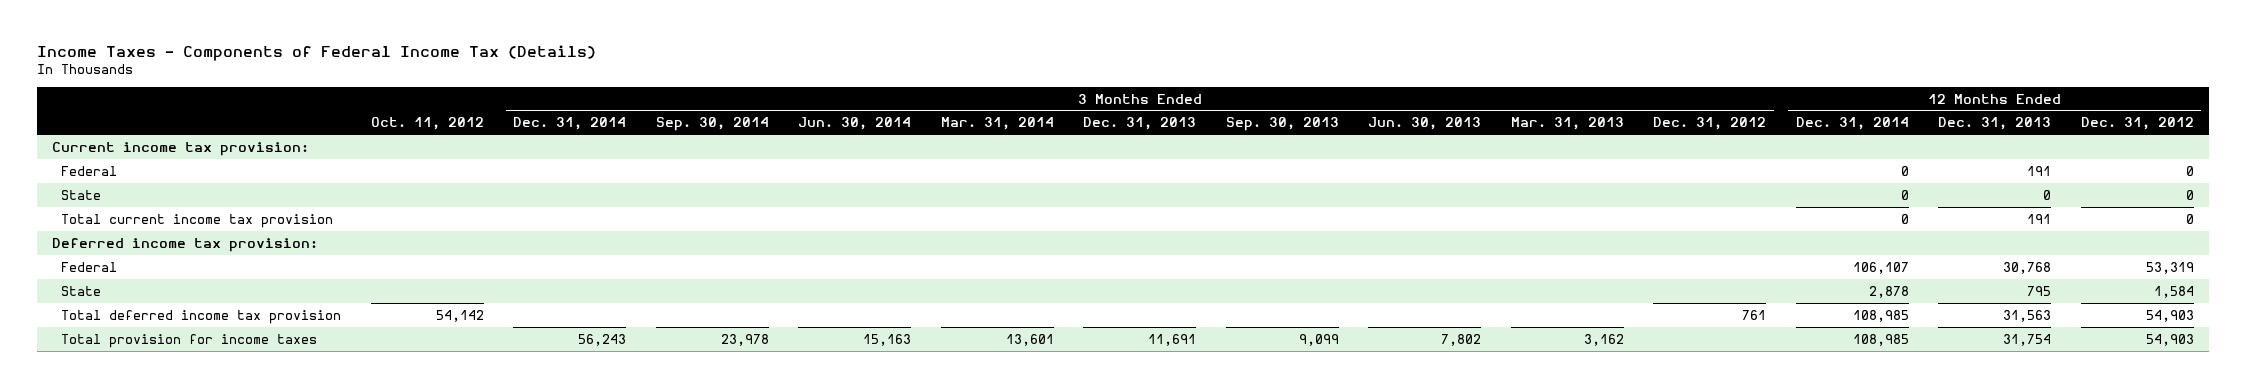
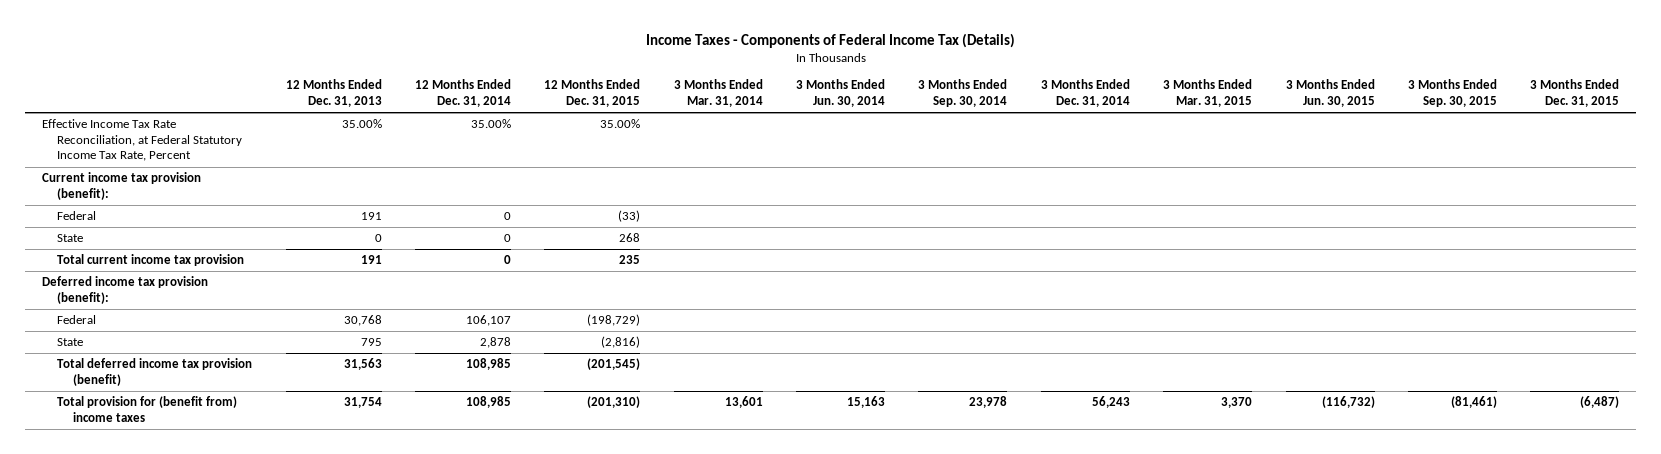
[370,117,484,131] Oct. 11, 2012 -> none
[1083,117,1197,131] Dec. 31, 2013 -> none
[1225,117,1339,132] Sep. 30, 2013 -> none
[1368,117,1482,131] Jun. 30, 2013 -> none
[1510,117,1624,131] Mar. 31, 2013 -> none
[1653,117,1767,131] Dec. 31, 2012 -> none
[2080,117,2194,131] Dec. 31, 2012 -> none
none -> [544,79,641,107] 12 Months Ended Dec. 31, 2015
none -> [1163,79,1253,107] 3 Months Ended Mar. 31, 2015
none -> [1285,79,1375,107] 3 Months Ended Jun. 30, 2015
none -> [1407,79,1497,107] 3 Months Ended Sep. 30, 2015
none -> [1530,79,1620,107] 3 Months Ended Dec. 31, 2015
none -> [42,119,243,162] Effective Income Tax Rate Reconciliation, at Federal Statutory Income Tax Rate, Percent
[51,141,309,156] Current income tax provision: -> [42,172,202,200] Current income tax provision (benefit):
[51,237,318,252] Deferred income tax provision: -> [42,276,209,304] Deferred income tax provision (benefit):
[61,309,342,324] Total deferred income tax provision -> [57,358,253,386] Total deferred income tax provision (benefit)
[61,333,318,348] Total provision for income taxes -> [57,396,238,422] Total provision for (benefit from) income taxes

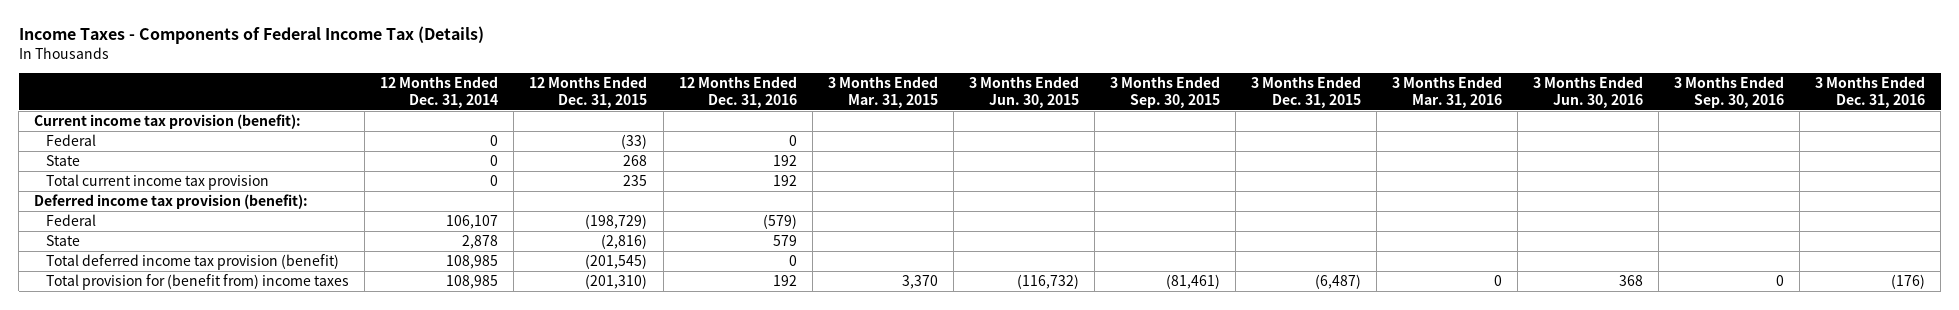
[285,79,382,107] 12 Months Ended Dec. 31, 2013 -> none
[673,79,763,107] 3 Months Ended Mar. 31, 2014 -> none
[796,79,886,107] 3 Months Ended Jun. 30, 2014 -> none
[918,79,1008,107] 3 Months Ended Sep. 30, 2014 -> none
[1040,79,1130,107] 3 Months Ended Dec. 31, 2014 -> none
none -> [678,76,797,108] 12 Months Ended Dec. 31, 2016
none -> [1391,76,1502,108] 3 Months Ended Mar. 31, 2016
none -> [1533,76,1644,108] 3 Months Ended Jun. 30, 2016
none -> [1674,76,1785,108] 3 Months Ended Sep. 30, 2016
none -> [1815,76,1926,108] 3 Months Ended Dec. 31, 2016
[42,119,243,162] Effective Income Tax Rate Reconciliation, at Federal Statutory Income Tax Rate, Percent -> none

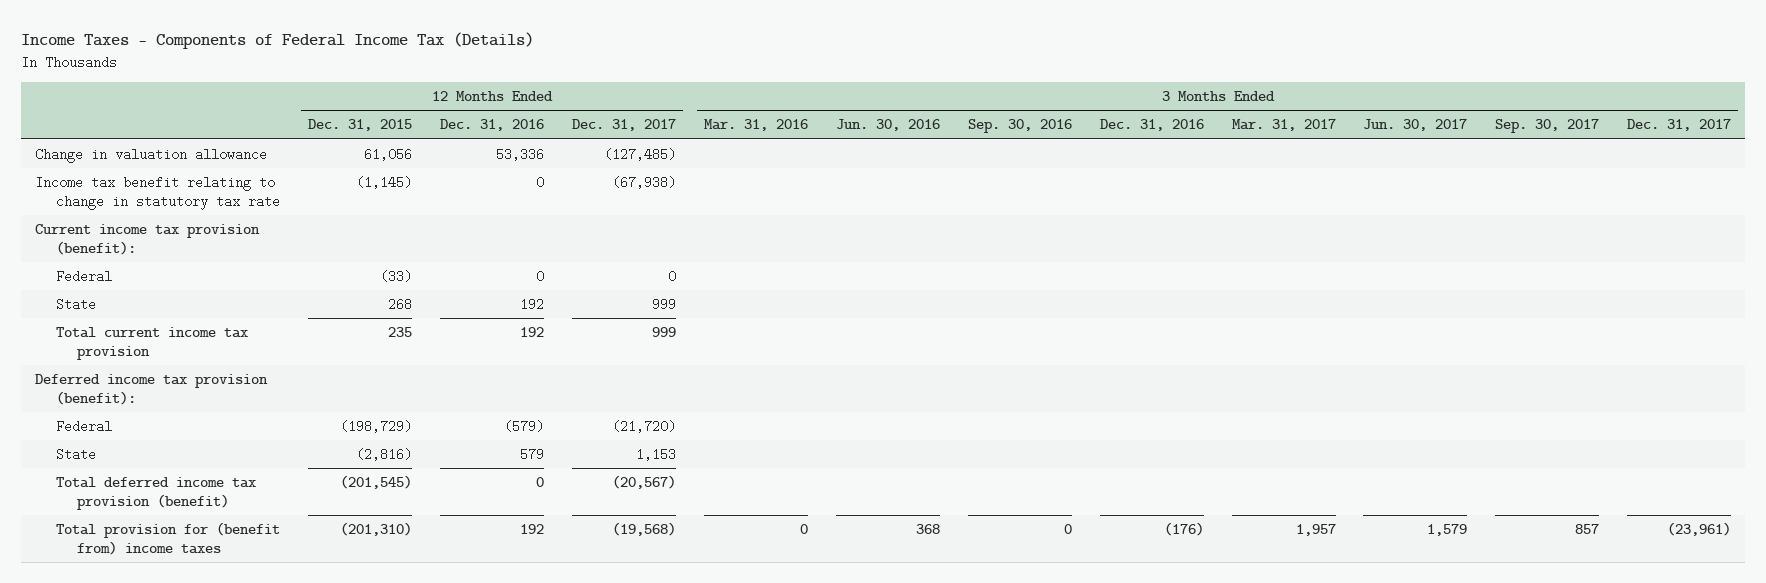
[380,76,499,108] 12 Months Ended Dec. 31, 2014 -> none
[827,76,938,108] 3 Months Ended Mar. 31, 2015 -> none
[968,76,1079,108] 3 Months Ended Jun. 30, 2015 -> none
[1109,76,1220,108] 3 Months Ended Sep. 30, 2015 -> none
[1250,76,1361,108] 3 Months Ended Dec. 31, 2015 -> none
none -> [571,119,676,132] Dec. 31, 2017
none -> [1231,119,1336,132] Mar. 31, 2017
none -> [1363,119,1468,132] Jun. 30, 2017
none -> [1495,119,1600,134] Sep. 30, 2017
none -> [1627,119,1732,132] Dec. 31, 2017
none -> [34,147,267,163] Change in valuation allowance
none -> [34,175,280,210] Income tax benefit relating to change in statutory tax rate

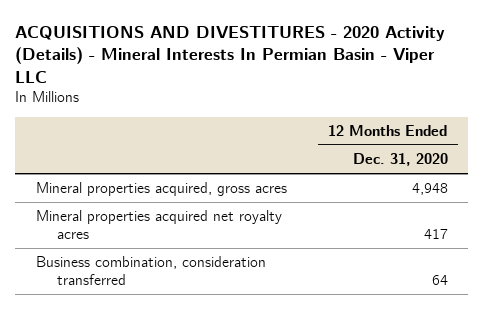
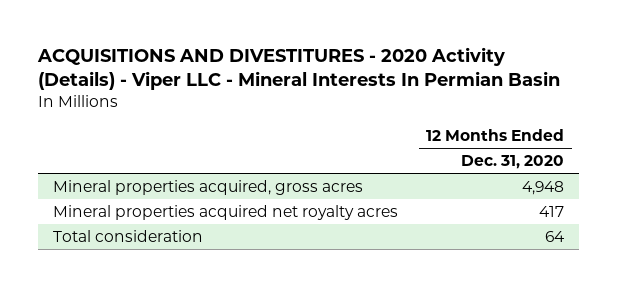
[15,25,446,83] ACQUISITIONS AND DIVESTITURES - 2020 Activity (Details) - Mineral Interests In Permian Basin - Viper LLC -> [37,47,561,91] ACQUISITIONS AND DIVESTITURES - 2020 Activity (Details) - Viper LLC - Mineral Interests In Permian Basin
[36,256,267,285] Business combination, consideration transferred -> none
none -> [52,230,203,243] Total consideration

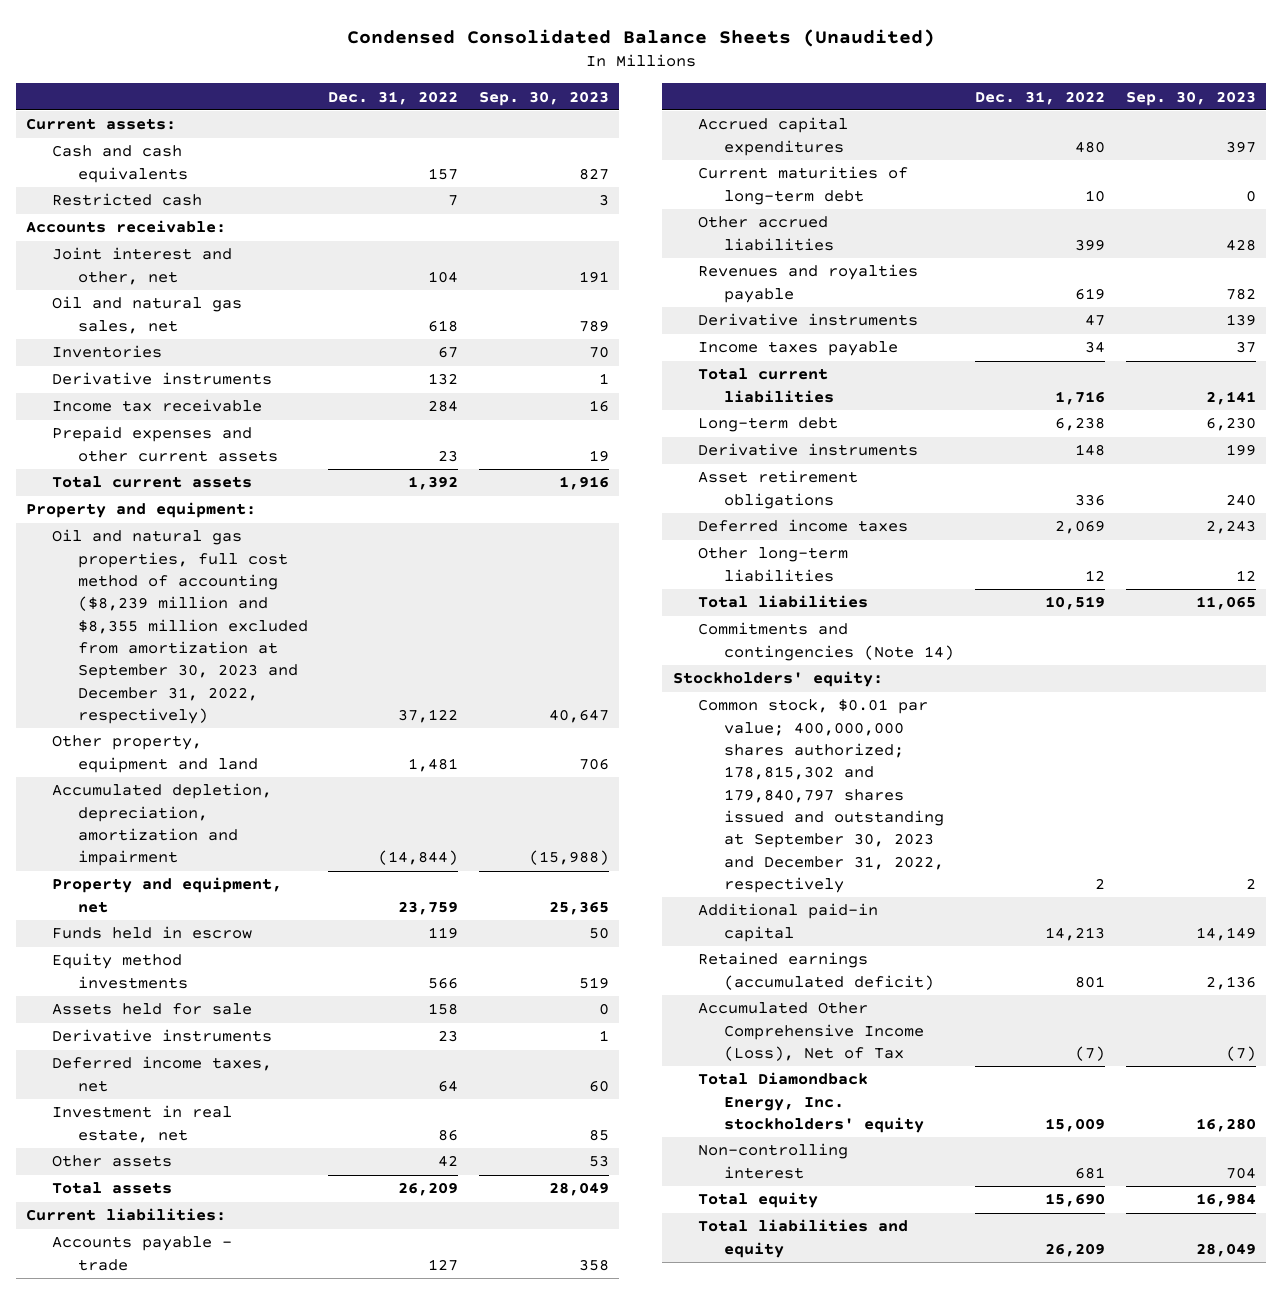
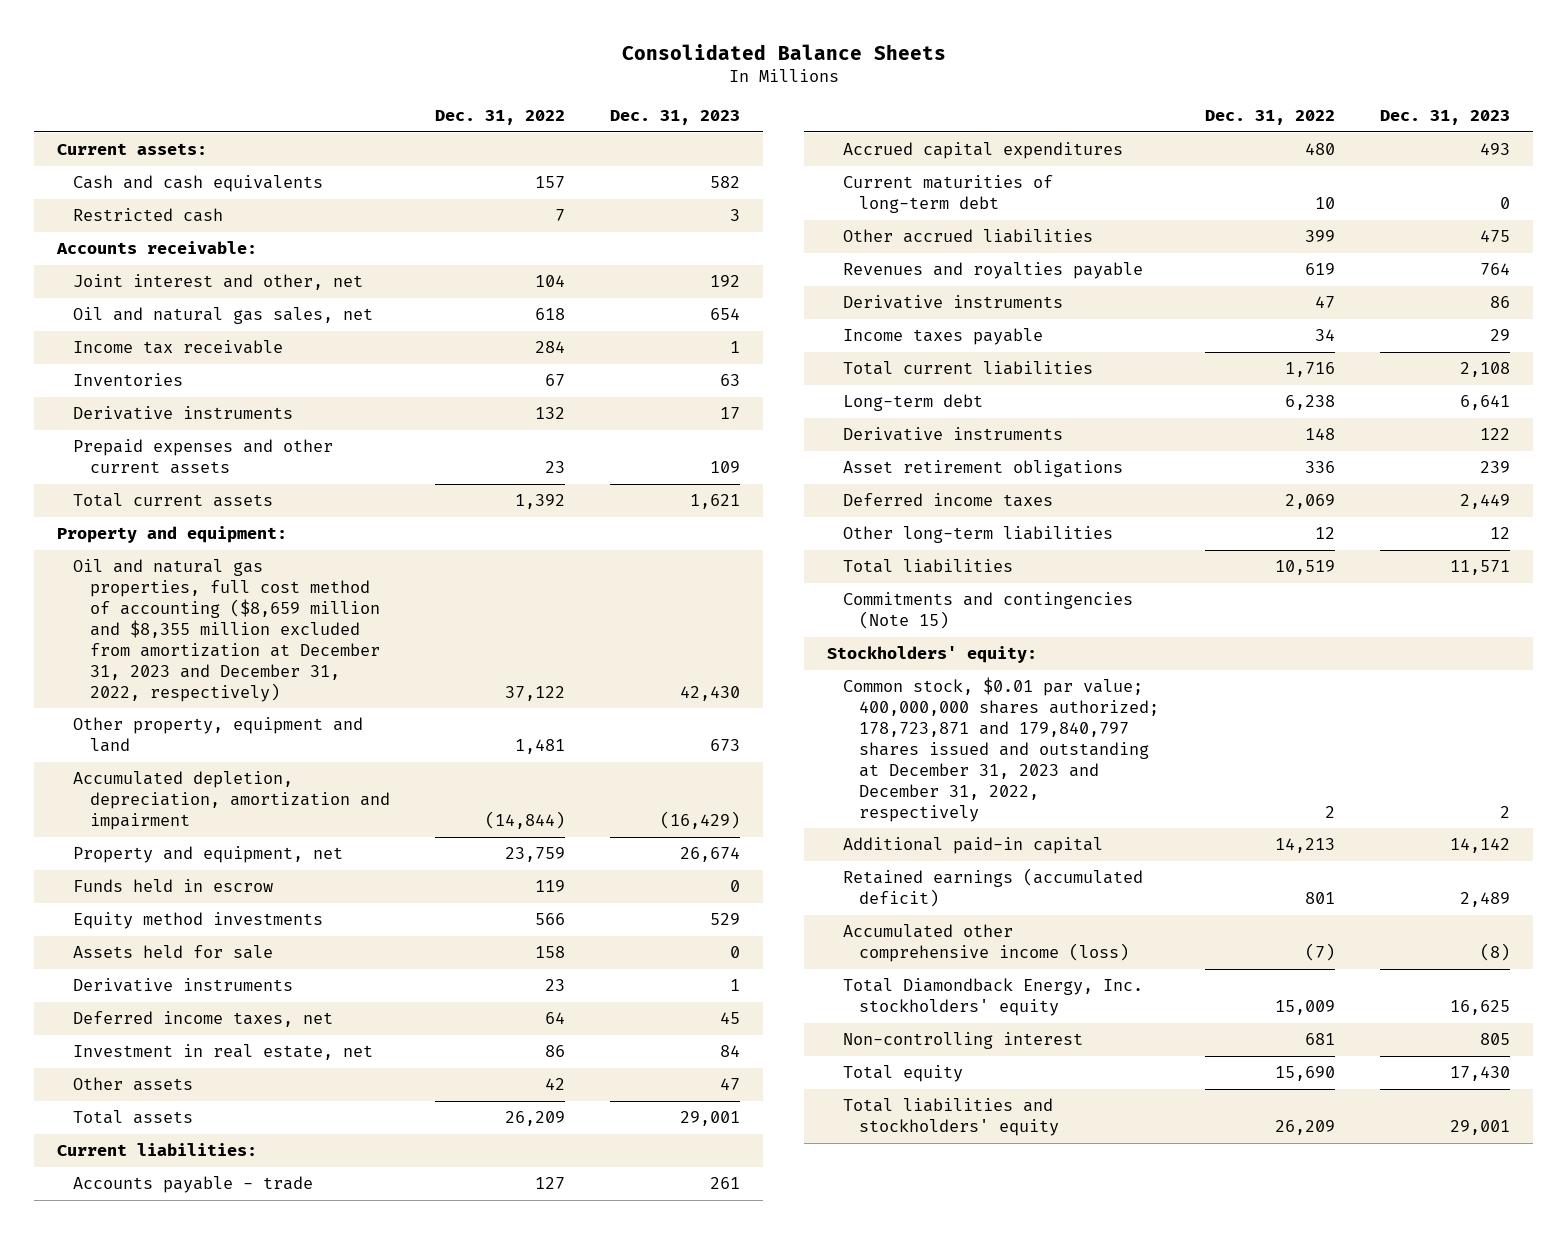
[346,28,935,47] Condensed Consolidated Balance Sheets (Unaudited) -> [621,44,946,61] Consolidated Balance Sheets
[478,90,609,106] Sep. 30, 2023 -> none
none -> [610,110,741,126] Dec. 31, 2023
[51,399,262,413] Income tax receivable -> [73,340,284,355] Income tax receivable
[51,529,308,725] Oil and natural gas properties, full cost method of accounting ($8,239 million and $8,355 million excluded from amortization at September 30, 2023 and December 31, 2022, respectively) -> [73,559,380,702] Oil and natural gas properties, full cost method of accounting ($8,659 million and $8,355 million excluded from amortization at December 31, 2023 and December 31, 2022, respectively)
[698,622,955,661] Commitments and contingencies (Note 14) -> [843,592,1134,630] Commitments and contingencies (Note 15)
[698,699,945,894] Common stock, $0.01 par value; 400,000,000 shares authorized; 178,815,302 and 179,840,797 shares issued and outstanding at September 30, 2023 and December 31, 2022, respectively -> [843,677,1160,822] Common stock, $0.01 par value; 400,000,000 shares authorized; 178,723,871 and 179,840,797 shares issued and outstanding at December 31, 2023 and December 31, 2022, respectively
[698,1002,925,1062] Accumulated Other Comprehensive Income (Loss), Net of Tax -> [843,924,1130,963] Accumulated other comprehensive income (loss)
[698,1219,909,1258] Total liabilities and equity -> [843,1098,1060,1137] Total liabilities and stockholders' equity

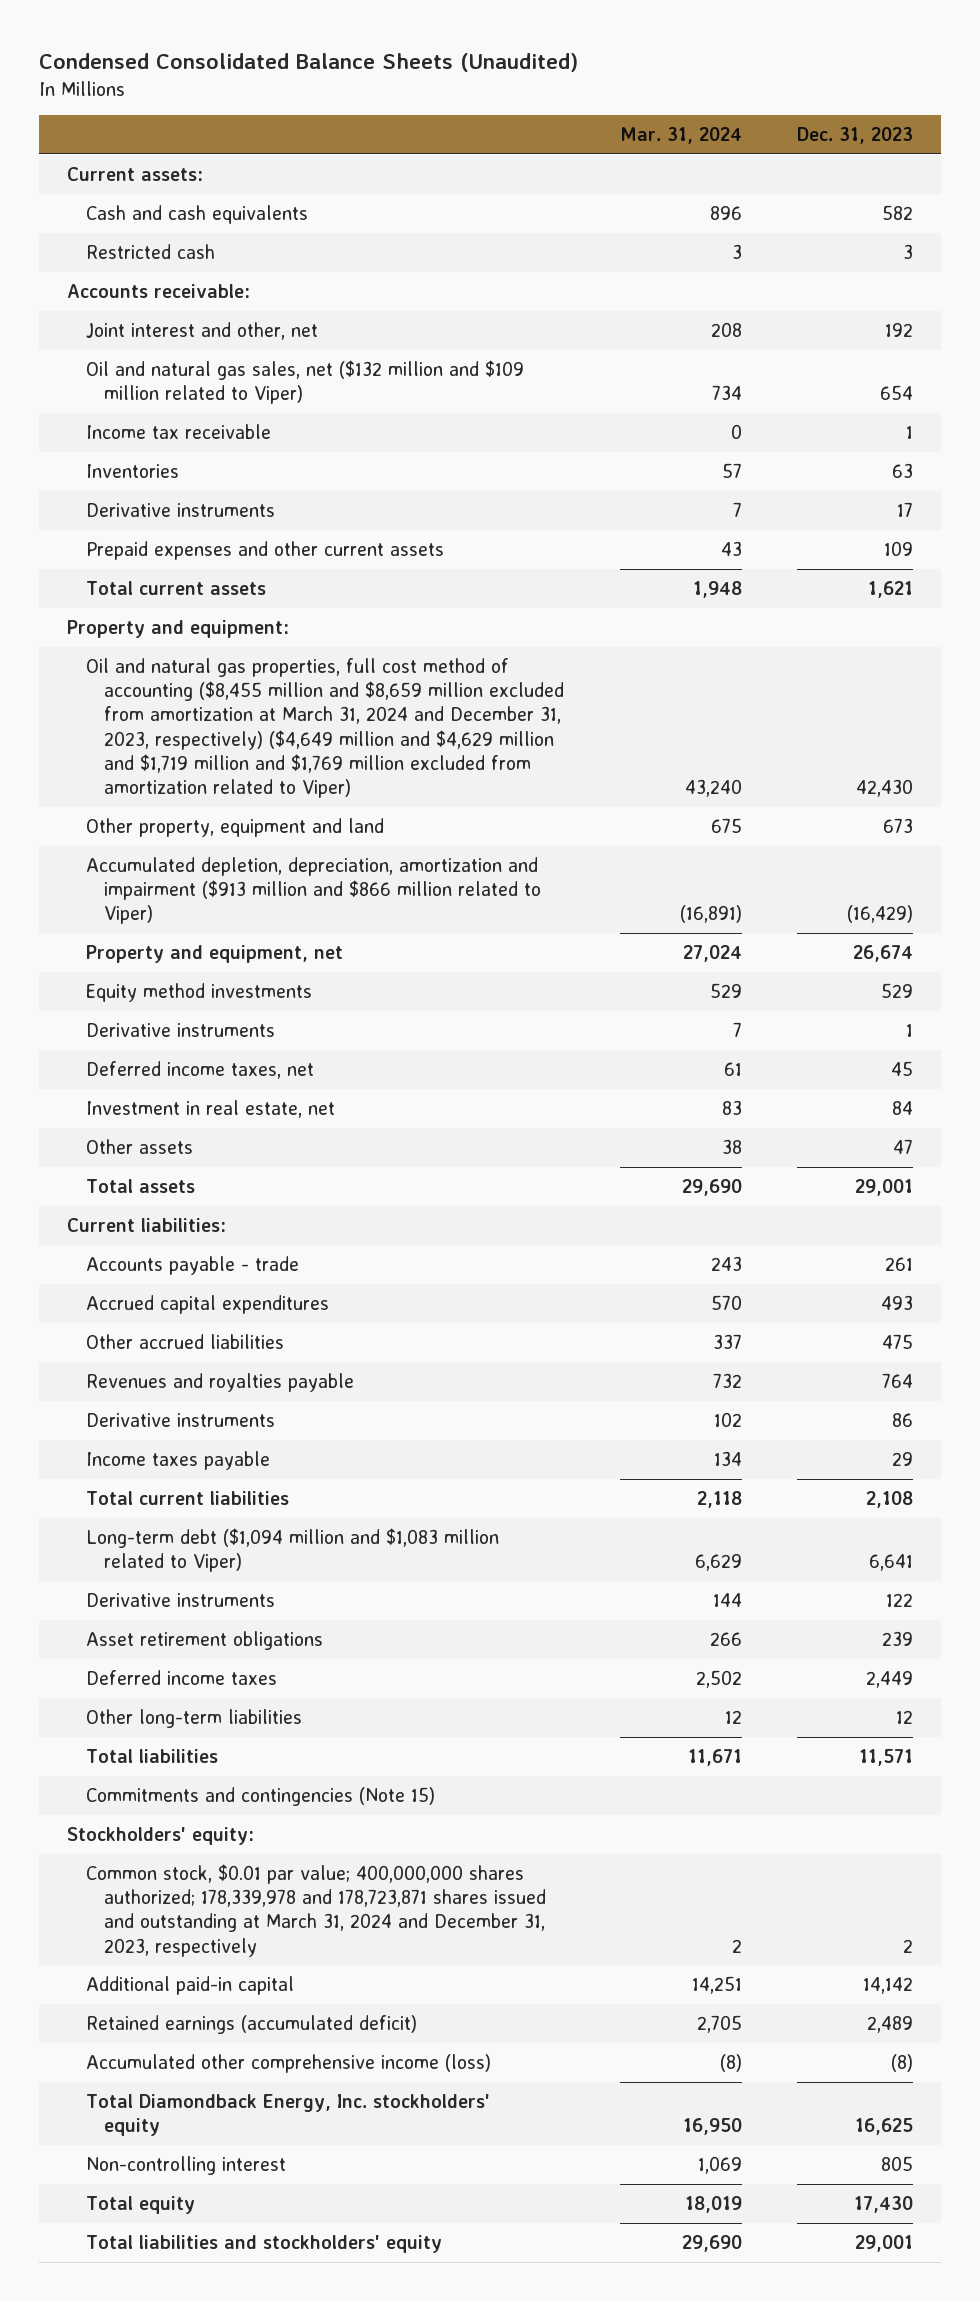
[621,44,946,61] Consolidated Balance Sheets -> [39,53,579,73] Condensed Consolidated Balance Sheets (Unaudited)
[434,110,565,126] Dec. 31, 2022 -> none
none -> [619,127,742,145] Mar. 31, 2024
[73,307,374,325] Oil and natural gas sales, net -> [85,359,524,405] Oil and natural gas sales, net ($132 million and $109 million related to Viper)
[73,559,380,702] Oil and natural gas properties, full cost method of accounting ($8,659 million and $8,355 million excluded from amortization at December 31, 2023 and December 31, 2022, respectively) -> [85,657,565,799] Oil and natural gas properties, full cost method of accounting ($8,455 million and $8,659 million excluded from amortization at March 31, 2024 and December 31, 2023, respectively) ($4,649 million and $4,629 million and $1,719 million and $1,769 million excluded from amortization related to Viper)
[73,771,390,830] Accumulated depletion, depreciation, amortization and impairment -> [85,856,542,925] Accumulated depletion, depreciation, amortization and impairment ($913 million and $866 million related to Viper)
[73,879,274,893] Funds held in escrow -> none
[73,945,274,960] Assets held for sale -> none
[843,175,1054,214] Current maturities of long-term debt -> none
[843,394,984,412] Long-term debt -> [85,1527,499,1573] Long-term debt ($1,094 million and $1,083 million related to Viper)
[843,677,1160,822] Common stock, $0.01 par value; 400,000,000 shares authorized; 178,723,871 and 179,840,797 shares issued and outstanding at December 31, 2023 and December 31, 2022, respectively -> [85,1863,547,1957] Common stock, $0.01 par value; 400,000,000 shares authorized; 178,339,978 and 178,723,871 shares issued and outstanding at March 31, 2024 and December 31, 2023, respectively

